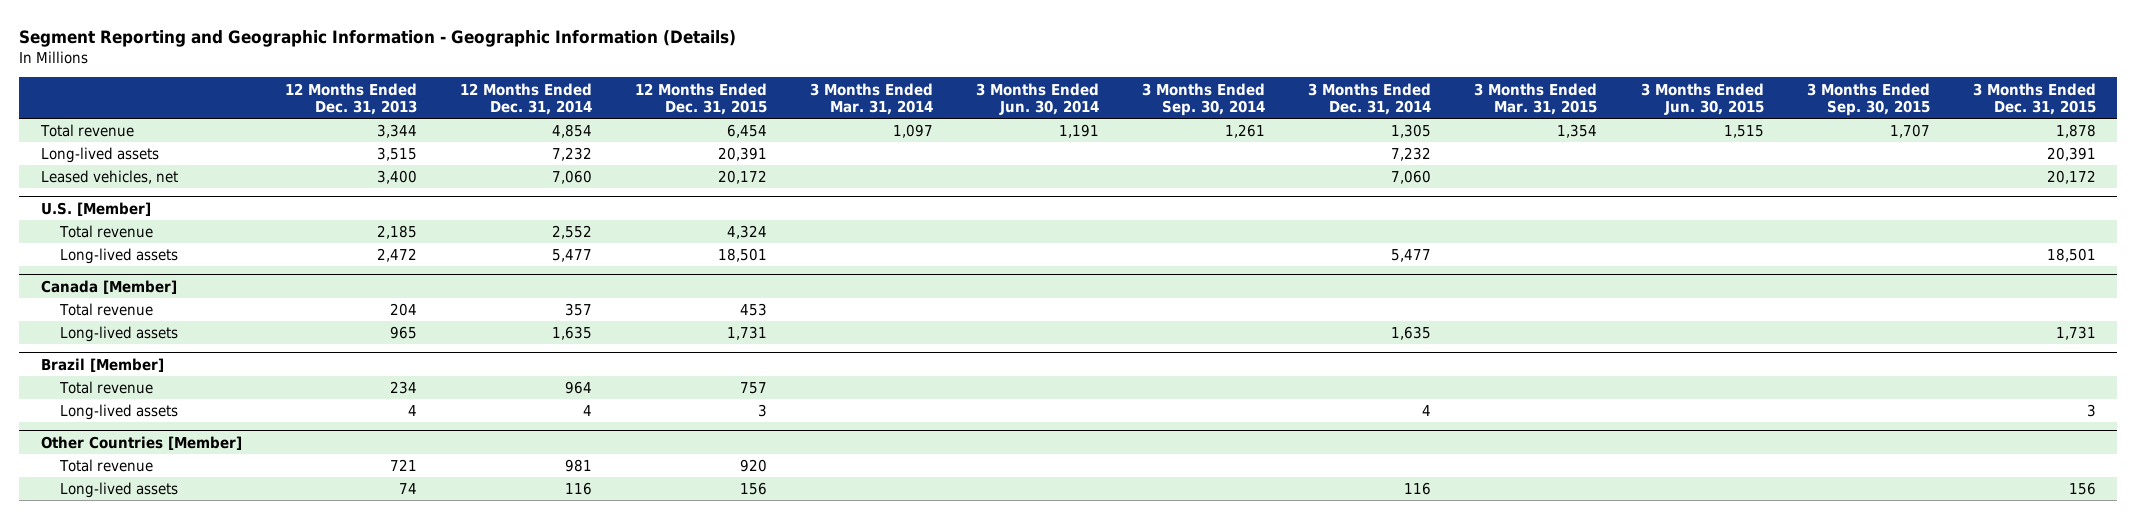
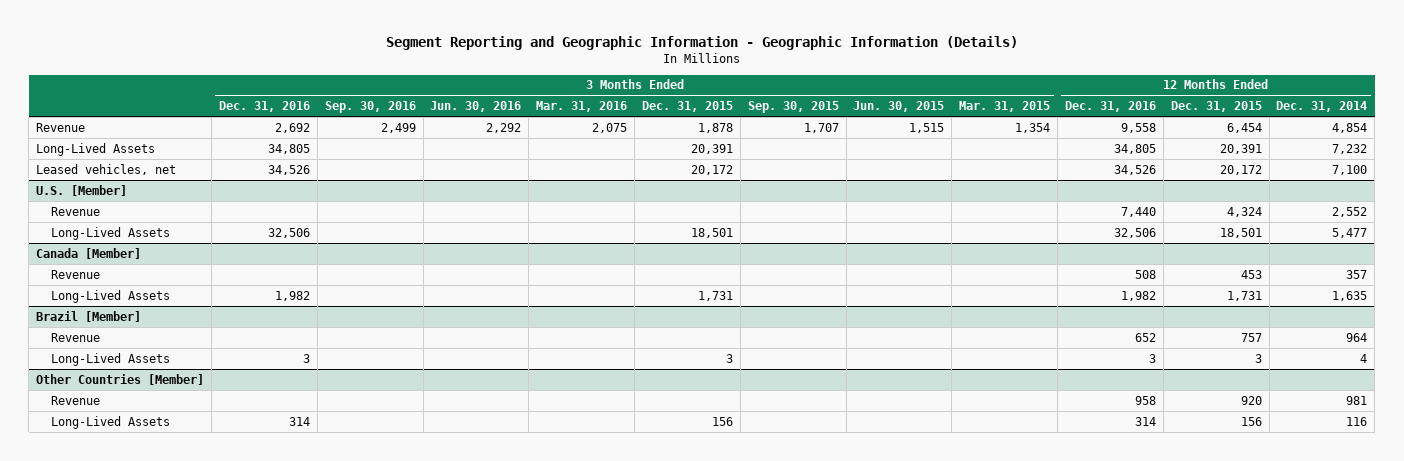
[285,82,418,115] 12 Months Ended Dec. 31, 2013 -> none
[810,82,934,115] 3 Months Ended Mar. 31, 2014 -> none
[976,82,1100,115] 3 Months Ended Jun. 30, 2014 -> none
[1142,82,1266,116] 3 Months Ended Sep. 30, 2014 -> none
[1308,82,1432,115] 3 Months Ended Dec. 31, 2014 -> none
none -> [218,101,310,113] Dec. 31, 2016
none -> [324,101,416,114] Sep. 30, 2016
none -> [430,101,522,113] Jun. 30, 2016
none -> [536,101,628,113] Mar. 31, 2016
none -> [1064,101,1156,113] Dec. 31, 2016
[40,124,135,138] Total revenue -> [36,122,86,132] Revenue
[41,147,160,164] Long-lived assets -> [36,142,156,156] Long-Lived Assets
[552,170,593,185] 7,060 -> [1332,164,1368,175] 7,100
[58,225,153,239] Total revenue -> [51,206,101,216] Revenue
[59,248,178,265] Long-lived assets -> [51,226,171,240] Long-Lived Assets
[58,303,153,317] Total revenue -> [51,269,101,279] Revenue
[59,326,178,343] Long-lived assets -> [51,289,171,303] Long-Lived Assets
[58,381,153,395] Total revenue -> [51,332,101,342] Revenue
[59,404,178,421] Long-lived assets -> [51,352,171,366] Long-Lived Assets
[58,459,153,473] Total revenue -> [51,395,101,405] Revenue
[59,482,178,499] Long-lived assets -> [51,415,171,429] Long-Lived Assets

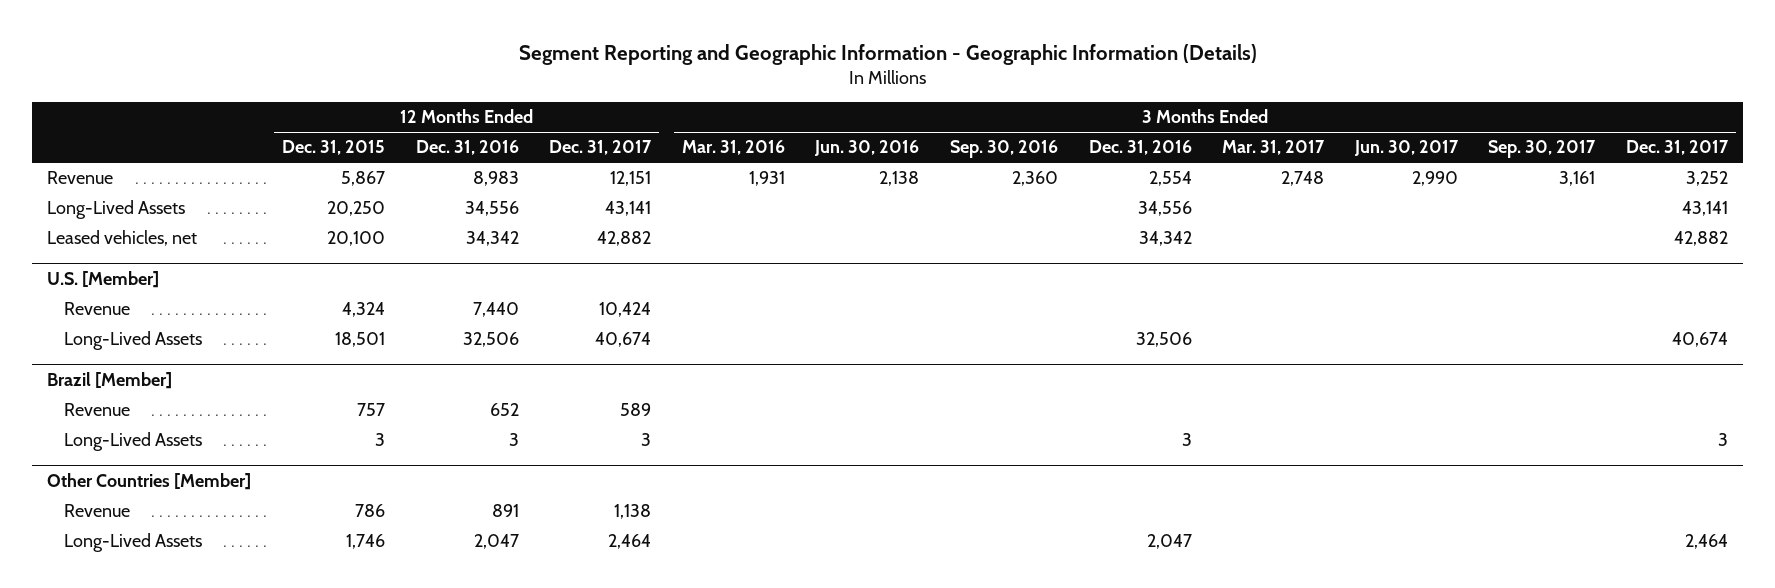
[641,101,733,113] Dec. 31, 2015 -> none
[747,101,839,114] Sep. 30, 2015 -> none
[853,101,945,113] Jun. 30, 2015 -> none
[959,101,1051,113] Mar. 31, 2015 -> none
[1276,101,1368,113] Dec. 31, 2014 -> none
none -> [549,140,653,156] Dec. 31, 2017
none -> [1222,140,1326,156] Mar. 31, 2017
none -> [1353,140,1459,157] Jun. 30, 2017
none -> [1488,140,1597,159] Sep. 30, 2017
none -> [1626,140,1730,156] Dec. 31, 2017
[274,122,310,133] 2,692 -> [1148,171,1192,187] 2,554
[380,122,416,133] 2,499 -> [1011,171,1058,187] 2,360
[486,122,522,133] 2,292 -> [879,171,920,187] 2,138
[592,122,628,133] 2,075 -> [748,171,785,187] 1,931
[1120,122,1156,133] 9,558 -> [472,171,519,187] 8,983
[1226,122,1262,133] 6,454 -> [340,171,385,187] 5,867
[267,143,310,154] 34,805 -> [1137,201,1192,217] 34,556
[1113,143,1156,154] 34,805 -> [464,201,519,217] 34,556
[1219,143,1262,154] 20,391 -> [326,201,385,217] 20,250
[267,164,310,175] 34,526 -> [1138,231,1192,247] 34,342
[1113,164,1156,175] 34,526 -> [465,231,519,247] 34,342
[1219,164,1262,175] 20,172 -> [326,231,385,247] 20,100
[36,247,142,259] Canada [Member] -> none
[51,269,101,279] Revenue -> none
[51,289,171,303] Long-Lived Assets -> none
[1134,395,1156,405] 958 -> [491,504,519,518] 891
[1240,395,1262,405] 920 -> [354,504,385,518] 786
[288,416,310,426] 314 -> [1146,534,1192,550] 2,047
[1134,416,1156,426] 314 -> [473,534,519,550] 2,047
[1240,416,1262,426] 156 -> [345,534,385,550] 1,746

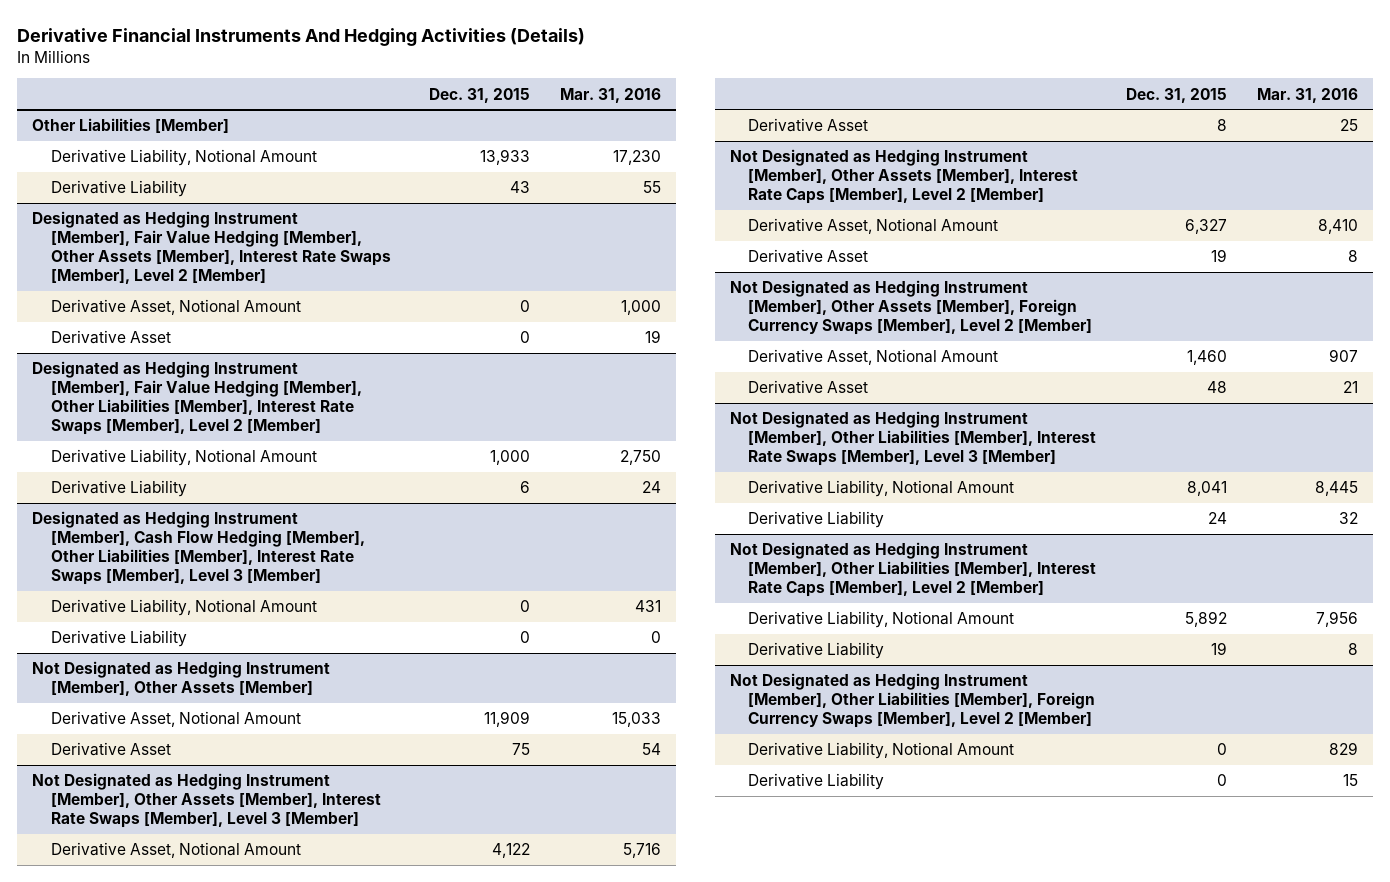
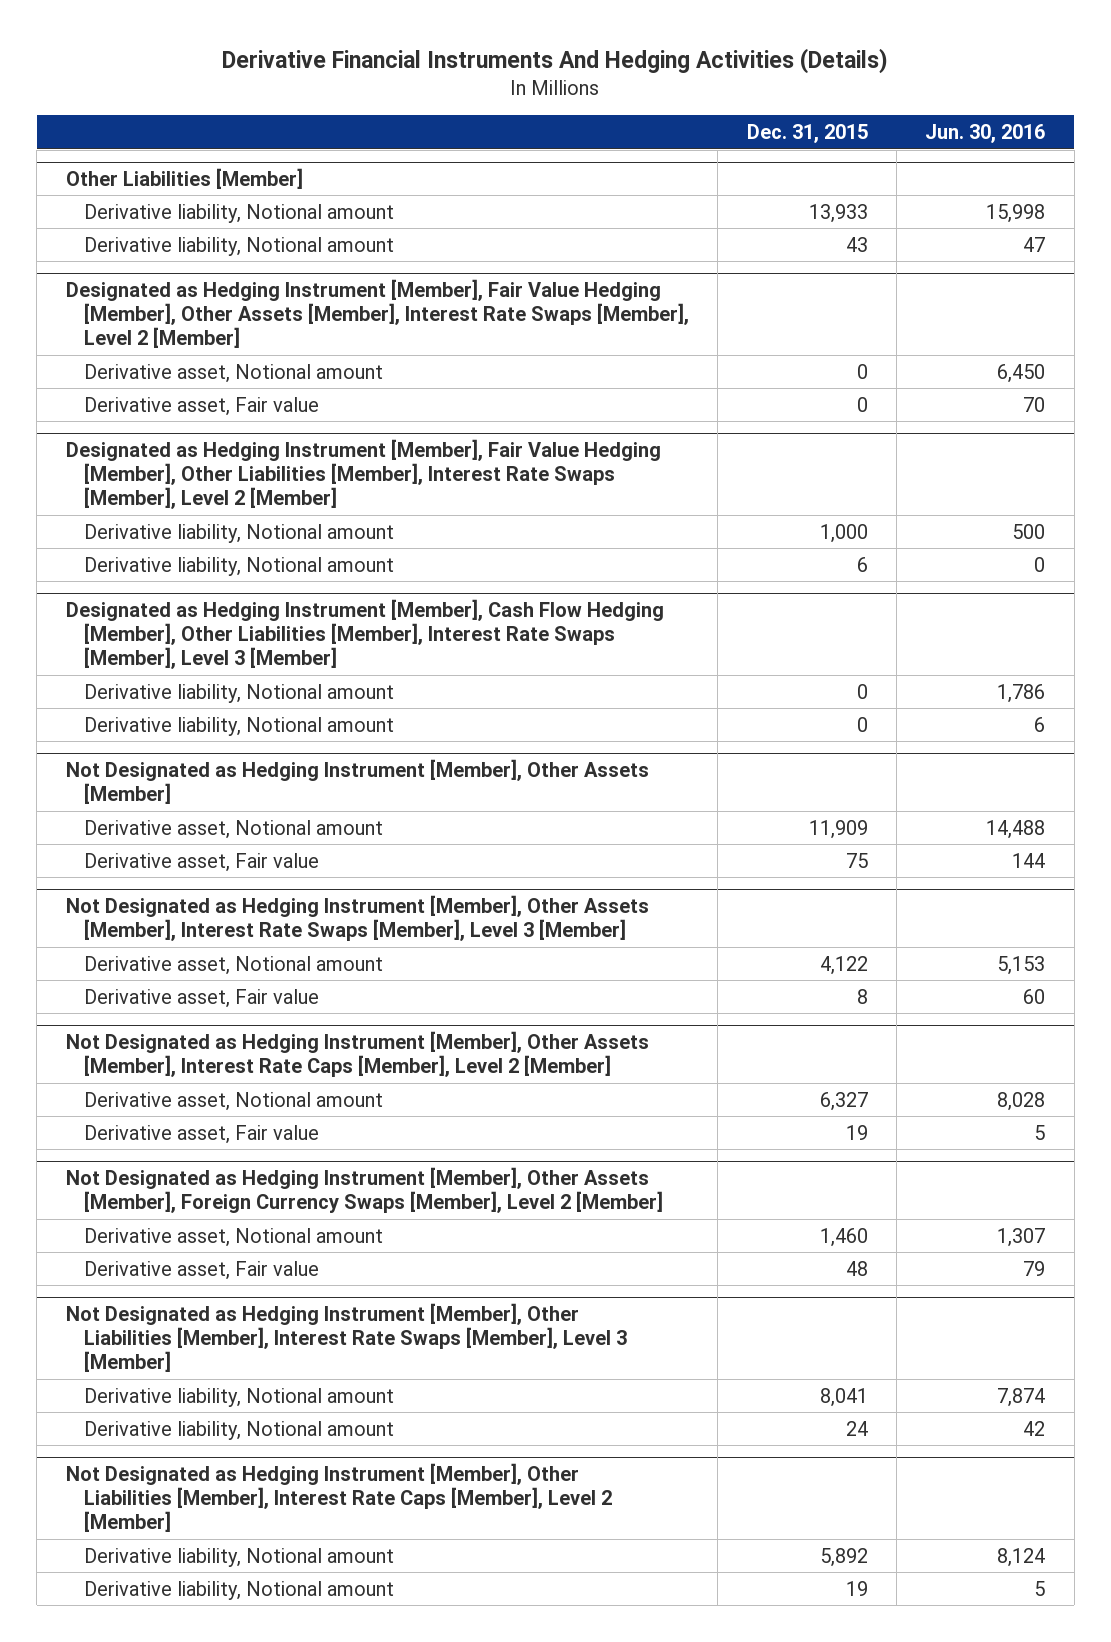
[559,87,661,103] Mar. 31, 2016 -> none
none -> [925,124,1046,144] Jun. 30, 2016
[50,149,317,167] Derivative Liability, Notional Amount -> [83,203,394,223] Derivative liability, Notional amount
[50,180,187,198] Derivative Liability -> [83,236,394,256] Derivative liability, Notional amount
[50,299,301,316] Derivative Asset, Notional Amount -> [83,363,383,383] Derivative asset, Notional amount
[50,330,171,345] Derivative Asset -> [83,396,319,416] Derivative asset, Fair value
[50,449,317,467] Derivative Liability, Notional Amount -> [83,523,394,543] Derivative liability, Notional amount
[50,480,187,498] Derivative Liability -> [83,556,394,576] Derivative liability, Notional amount
[50,599,317,617] Derivative Liability, Notional Amount -> [83,683,394,703] Derivative liability, Notional amount
[50,630,187,648] Derivative Liability -> [83,716,394,736] Derivative liability, Notional amount
[50,711,301,728] Derivative Asset, Notional Amount -> [83,819,383,839] Derivative asset, Notional amount
[50,742,171,757] Derivative Asset -> [83,852,319,872] Derivative asset, Fair value
[50,842,301,859] Derivative Asset, Notional Amount -> [83,955,383,975] Derivative asset, Notional amount
[747,118,868,133] Derivative Asset -> [83,988,319,1008] Derivative asset, Fair value
[747,218,998,235] Derivative Asset, Notional Amount -> [83,1091,383,1111] Derivative asset, Notional amount
[747,249,868,264] Derivative Asset -> [83,1124,319,1144] Derivative asset, Fair value
[747,349,998,366] Derivative Asset, Notional Amount -> [83,1227,383,1247] Derivative asset, Notional amount
[747,380,868,395] Derivative Asset -> [83,1260,319,1280] Derivative asset, Fair value
[747,480,1014,498] Derivative Liability, Notional Amount -> [83,1387,394,1407] Derivative liability, Notional amount
[747,511,884,529] Derivative Liability -> [83,1420,394,1440] Derivative liability, Notional amount
[729,673,1095,729] Not Designated as Hedging Instrument [Member], Other Liabilities [Member], Foreign Currency Swaps [Member], Level 2 [Member] -> none
[747,742,1014,760] Derivative Liability, Notional Amount -> none
[747,773,884,791] Derivative Liability -> none
[747,611,1014,629] Derivative Liability, Notional Amount -> [83,1547,394,1567] Derivative liability, Notional amount
[747,642,884,660] Derivative Liability -> [83,1580,394,1600] Derivative liability, Notional amount

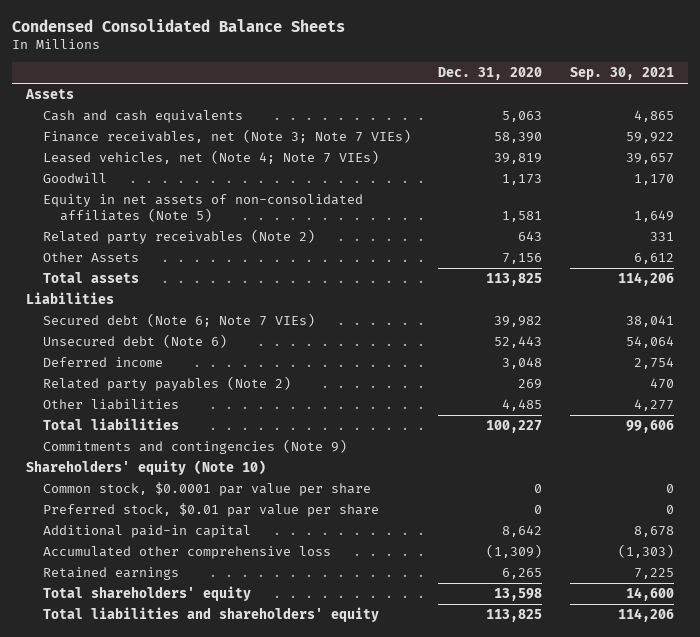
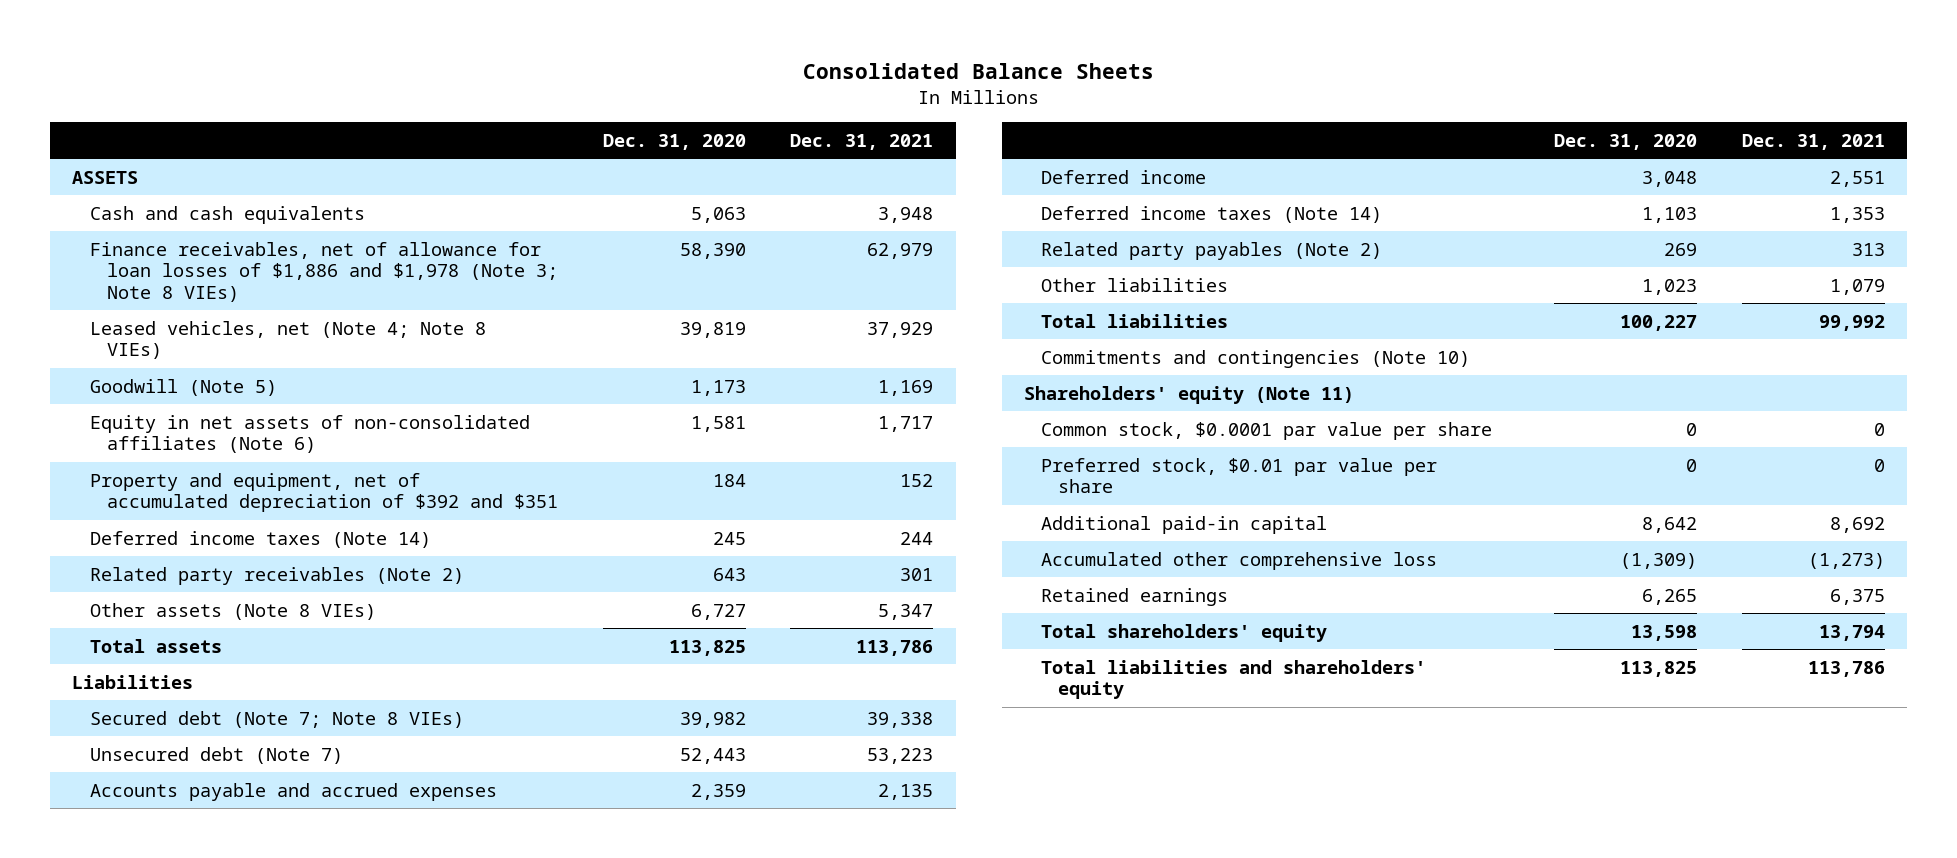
[11,18,345,32] Condensed Consolidated Balance Sheets -> [802,62,1154,79] Consolidated Balance Sheets
[569,67,674,81] Sep. 30, 2021 -> none
none -> [790,133,934,150] Dec. 31, 2021
[24,88,74,99] Assets -> [72,170,139,184] ASSETS
[42,128,411,143] Finance receivables, net (Note 3; Note 7 VIEs) -> [89,241,558,303] Finance receivables, net of allowance for loan losses of $1,886 and $1,978 (Note 3; Note 8 VIEs)
[42,149,379,164] Leased vehicles, net (Note 4; Note 7 VIEs) -> [89,320,486,360] Leased vehicles, net (Note 4; Note 8 VIEs)
[42,172,107,183] Goodwill -> [89,378,277,396] Goodwill (Note 5)
[42,193,363,223] Equity in net assets of non-consolidated affiliates (Note 5) -> [89,414,530,454] Equity in net assets of non-consolidated affiliates (Note 6)
none -> [89,472,558,513] Property and equipment, net of accumulated depreciation of $392 and $351
none -> [89,530,431,548] Deferred income taxes (Note 14)
[42,251,139,262] Other Assets -> [89,602,376,620] Other assets (Note 8 VIEs)
[502,252,543,264] 7,156 -> [690,603,746,620] 6,727
[42,312,315,327] Secured debt (Note 6; Note 7 VIEs) -> [89,710,464,728] Secured debt (Note 7; Note 8 VIEs)
[42,333,227,348] Unsecured debt (Note 6) -> [89,746,343,764] Unsecured debt (Note 7)
none -> [89,782,497,801] Accounts payable and accrued expenses
none -> [1041,205,1383,223] Deferred income taxes (Note 14)
[502,398,543,411] 4,485 -> [1642,278,1698,295] 1,023
[42,438,347,454] Commitments and contingencies (Note 9) -> [1041,349,1471,368] Commitments and contingencies (Note 10)
[25,459,266,475] Shareholders' equity (Note 10) -> [1024,385,1355,404] Shareholders' equity (Note 11)

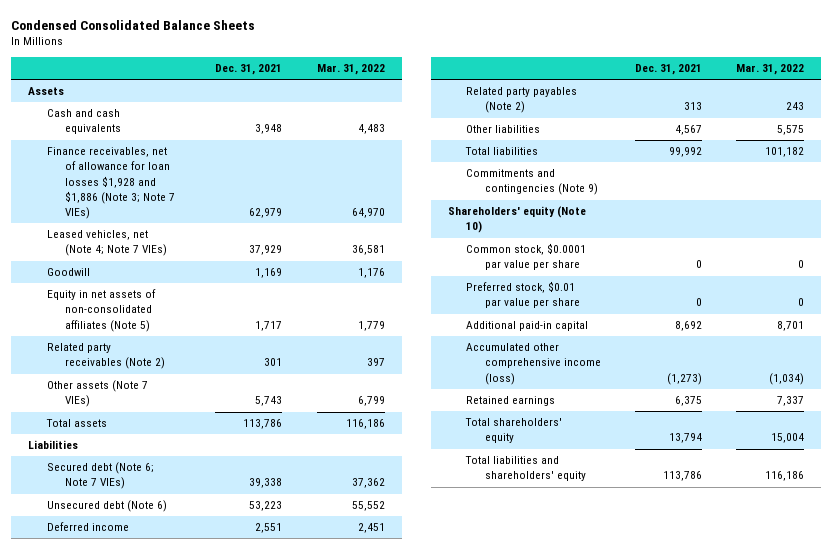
[802,62,1154,79] Consolidated Balance Sheets -> [11,19,256,30] Condensed Consolidated Balance Sheets
[602,133,746,150] Dec. 31, 2020 -> none
none -> [316,64,385,76] Mar. 31, 2022
[72,170,139,184] ASSETS -> [28,87,65,96] Assets
[89,472,558,513] Property and equipment, net of accumulated depreciation of $392 and $351 -> none
[89,530,431,548] Deferred income taxes (Note 14) -> none
[89,241,558,303] Finance receivables, net of allowance for loan losses of $1,886 and $1,978 (Note 3; Note 8 VIEs) -> [46,147,176,219] Finance receivables, net of allowance for loan losses $1,928 and $1,886 (Note 3; Note 7 VIEs)
[89,320,486,360] Leased vehicles, net (Note 4; Note 8 VIEs) -> [46,230,168,257] Leased vehicles, net (Note 4; Note 7 VIEs)
[89,378,277,396] Goodwill (Note 5) -> [46,268,90,277] Goodwill
[89,414,530,454] Equity in net assets of non-consolidated affiliates (Note 6) -> [46,289,156,332] Equity in net assets of non-consolidated affiliates (Note 5)
[89,602,376,620] Other assets (Note 8 VIEs) -> [46,380,148,408] Other assets (Note 7 VIEs)
[878,603,934,620] 5,347 -> [255,396,283,407] 5,743
[89,782,497,801] Accounts payable and accrued expenses -> none
[89,710,464,728] Secured debt (Note 7; Note 8 VIEs) -> [46,462,154,490] Secured debt (Note 6; Note 7 VIEs)
[89,746,343,764] Unsecured debt (Note 7) -> [46,500,167,513] Unsecured debt (Note 6)
[1041,205,1383,223] Deferred income taxes (Note 14) -> none
[1829,278,1885,295] 1,079 -> [674,125,702,136] 4,567
[1041,349,1471,368] Commitments and contingencies (Note 10) -> [466,169,598,196] Commitments and contingencies (Note 9)
[1024,385,1355,404] Shareholders' equity (Note 11) -> [447,206,586,234] Shareholders' equity (Note 10)
[1041,551,1438,570] Accumulated other comprehensive loss -> [466,343,601,385] Accumulated other comprehensive income (loss)

